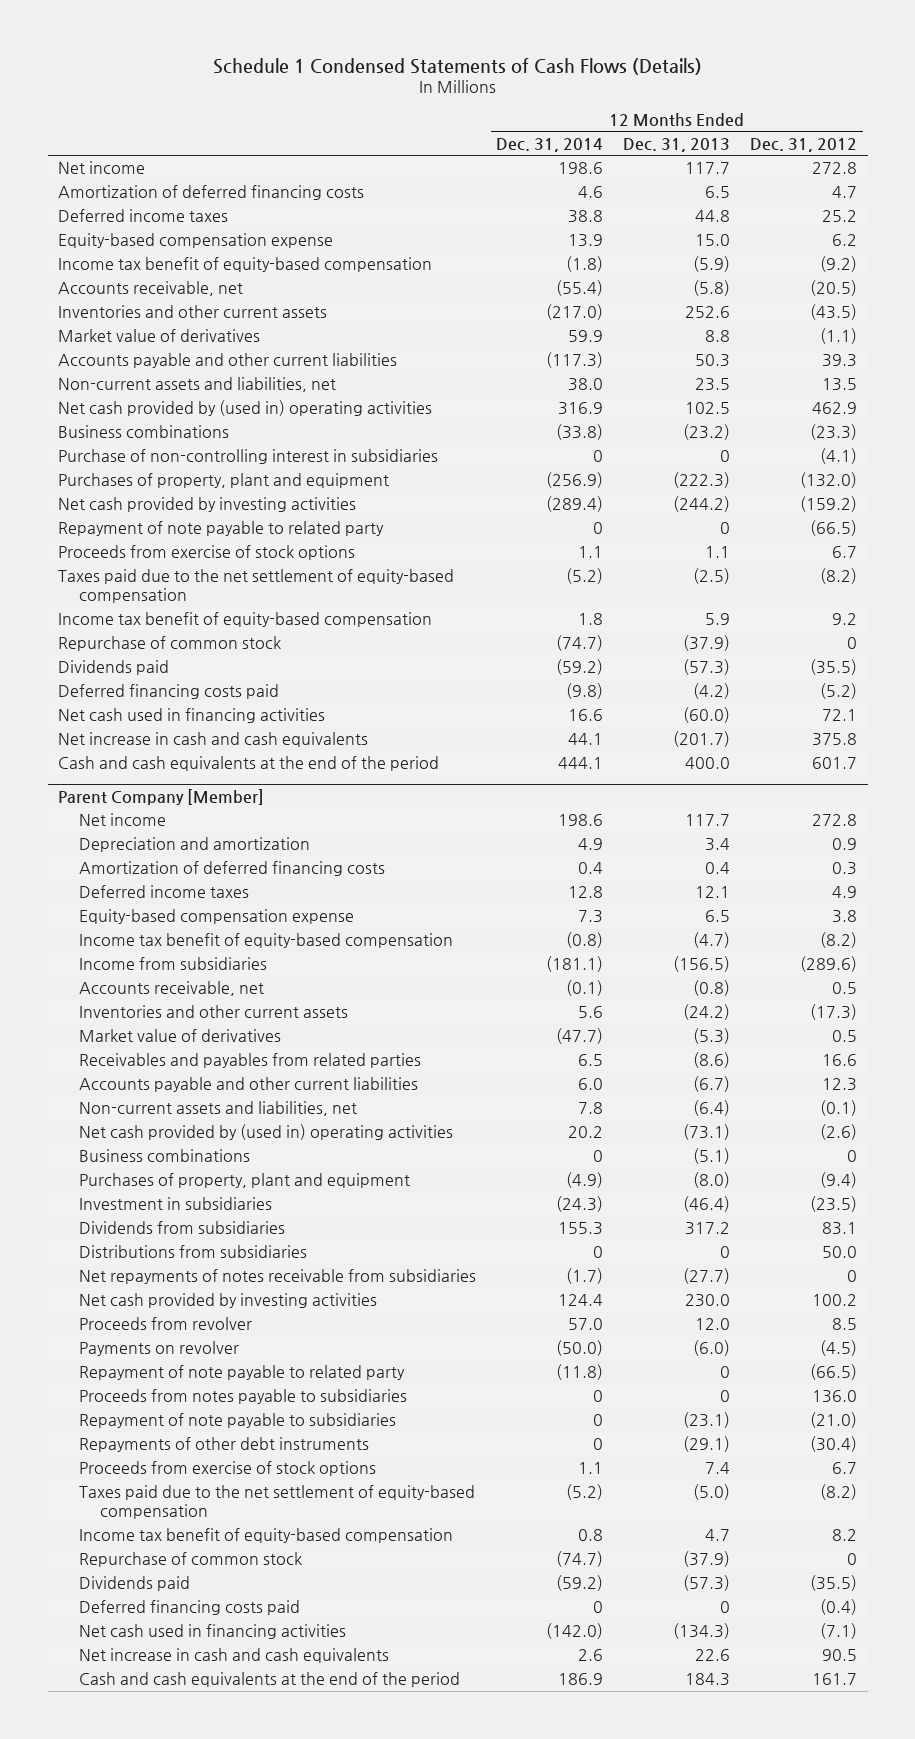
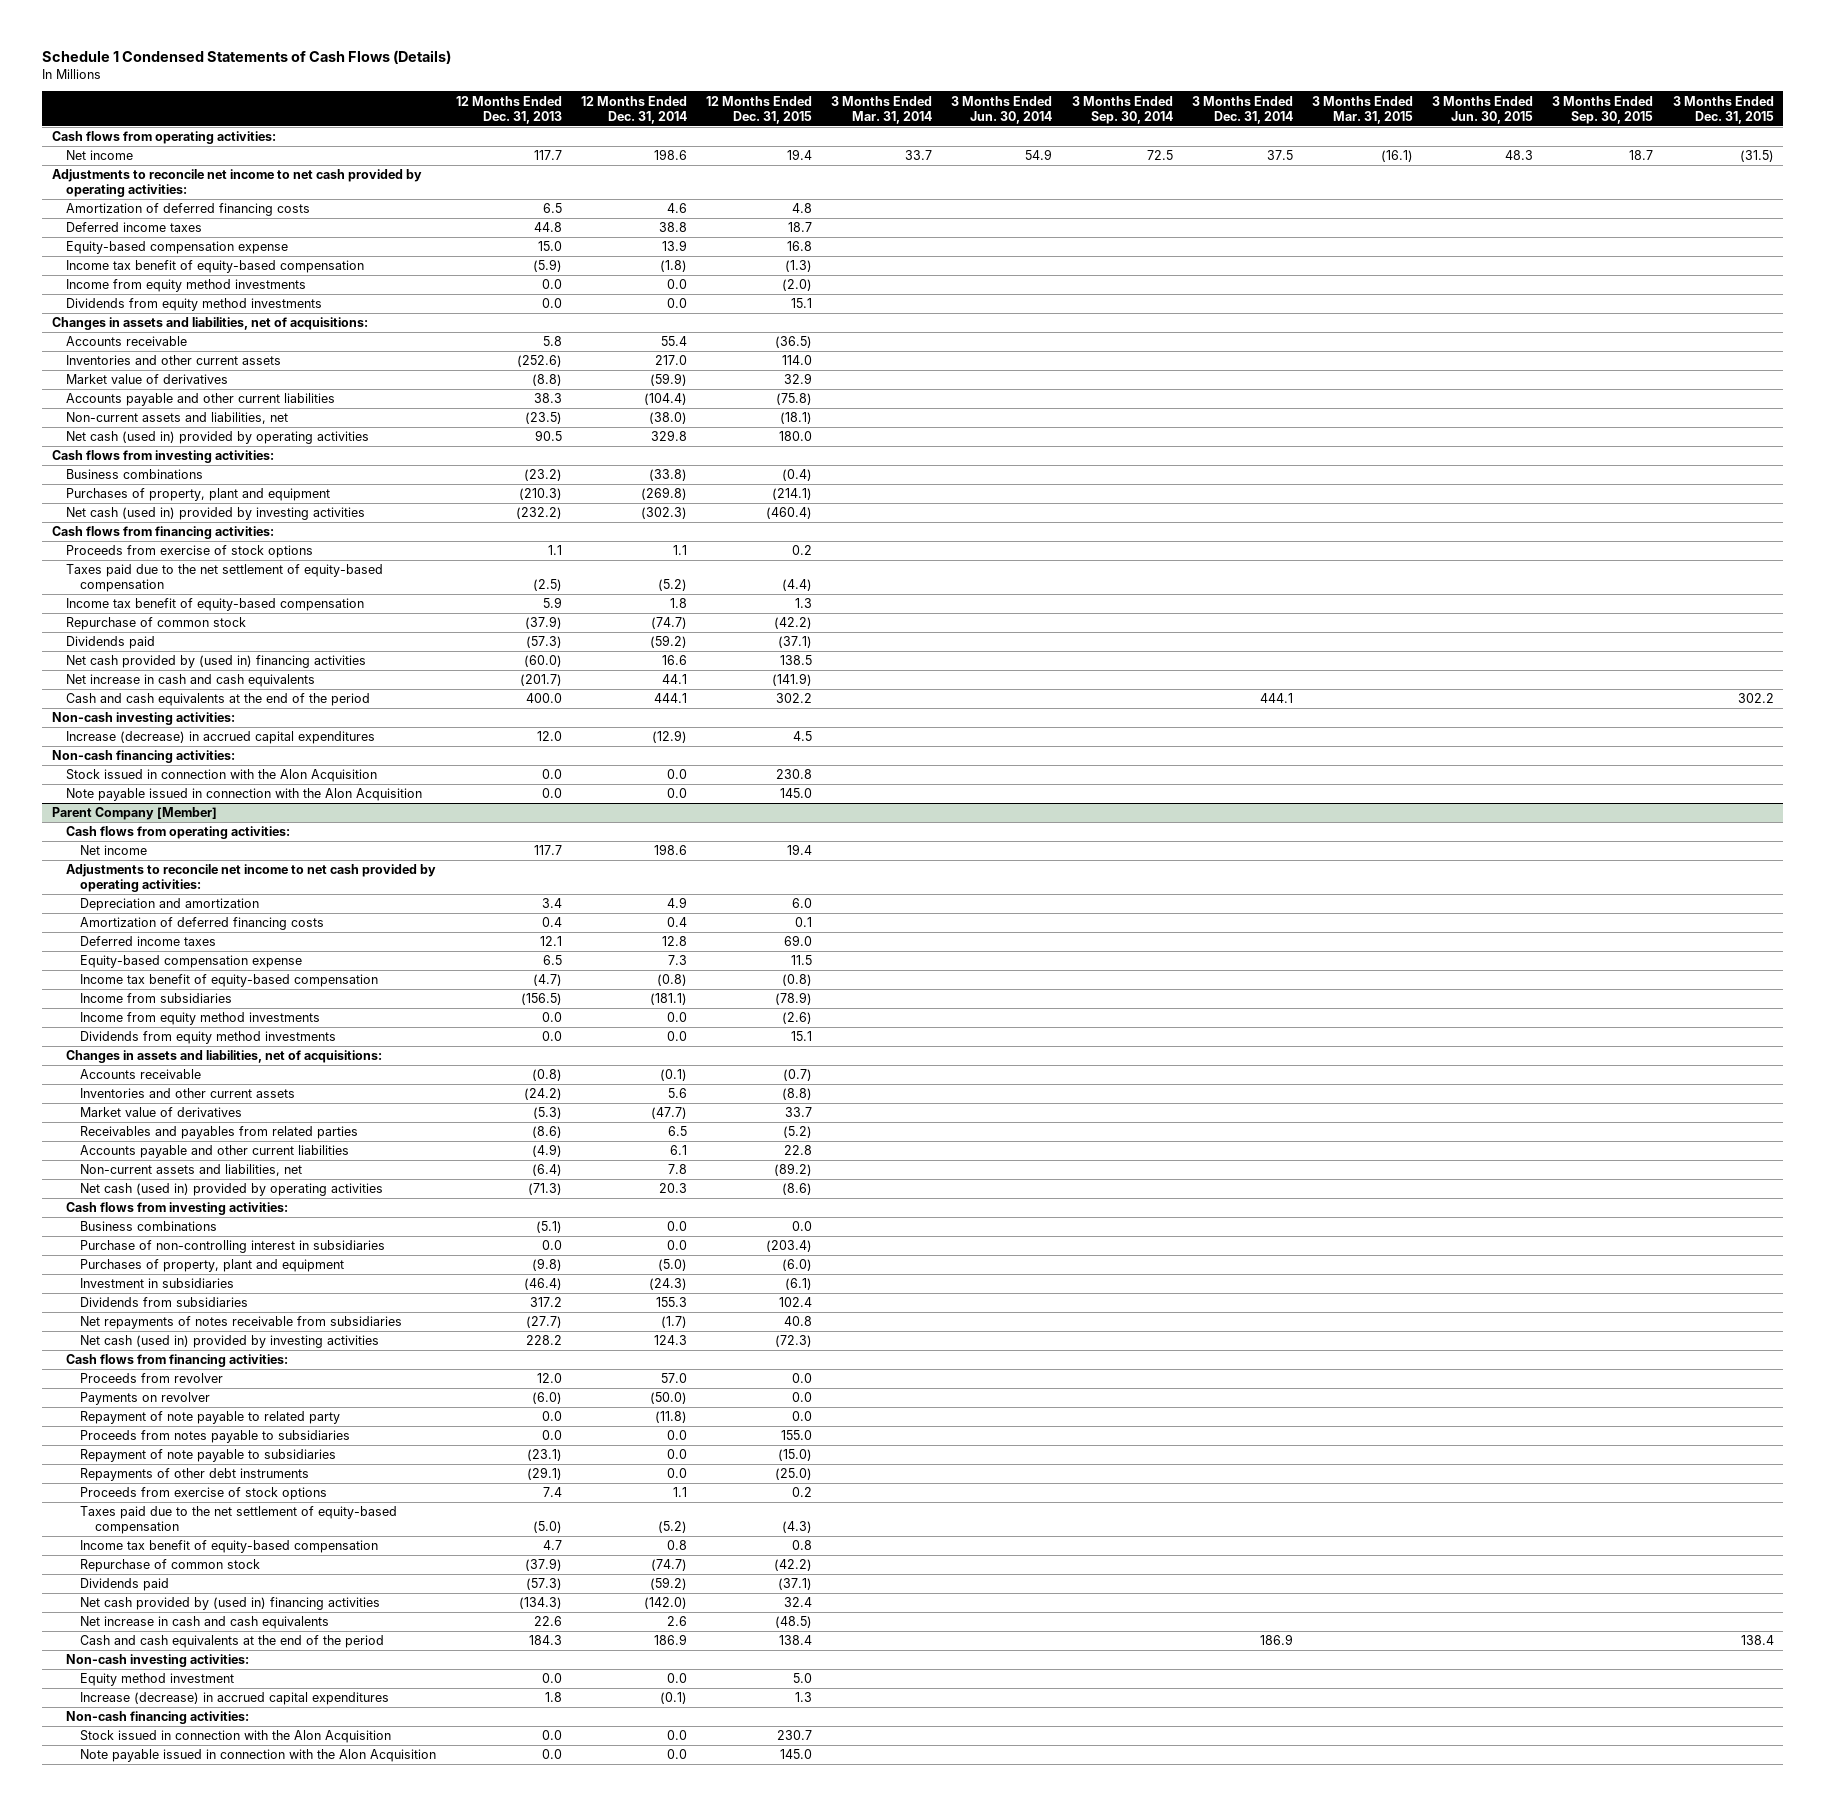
[750,137,858,152] Dec. 31, 2012 -> none
none -> [705,95,812,124] 12 Months Ended Dec. 31, 2015
none -> [831,95,933,124] 3 Months Ended Mar. 31, 2014
none -> [951,95,1053,124] 3 Months Ended Jun. 30, 2014
none -> [1071,95,1173,124] 3 Months Ended Sep. 30, 2014
none -> [1191,95,1293,124] 3 Months Ended Dec. 31, 2014
none -> [1311,95,1413,124] 3 Months Ended Mar. 31, 2015
none -> [1432,95,1534,124] 3 Months Ended Jun. 30, 2015
none -> [1552,95,1654,124] 3 Months Ended Sep. 30, 2015
none -> [1672,95,1774,124] 3 Months Ended Dec. 31, 2015
none -> [51,131,276,145] Cash flows from operating activities:
none -> [51,169,422,198] Adjustments to reconcile net income to net cash provided by operating activities:
none -> [66,279,307,293] Income from equity method investments
none -> [66,298,323,312] Dividends from equity method investments
none -> [51,317,368,331] Changes in assets and liabilities, net of acquisitions:
[57,281,243,297] Accounts receivable, net -> [66,336,188,347] Accounts receivable
[556,280,604,297] (55.4) -> [660,336,687,347] 55.4
[693,280,731,297] (5.8) -> [542,336,562,347] 5.8
[546,304,604,321] (217.0) -> [654,355,687,366] 217.0
[685,306,731,319] 252.6 -> [516,355,562,368] (252.6)
[568,330,604,343] 59.9 -> [649,373,687,387] (59.9)
[705,330,731,343] 8.8 -> [531,374,562,387] (8.8)
[546,352,604,369] (117.3) -> [643,393,687,406] (104.4)
[695,354,731,368] 50.3 -> [533,393,562,404] 38.3
[568,378,604,392] 38.0 -> [648,412,687,425] (38.0)
[695,378,731,392] 23.5 -> [524,412,562,425] (23.5)
[57,400,432,417] Net cash provided by (used in) operating activities -> [66,431,370,445] Net cash (used in) provided by operating activities
[558,402,604,416] 316.9 -> [650,430,687,442] 329.8
[685,402,731,415] 102.5 -> [534,430,562,442] 90.5
none -> [51,450,274,464] Cash flows from investing activities:
[57,449,438,465] Purchase of non-controlling interest in subsidiaries -> none
[57,521,384,537] Repayment of note payable to related party -> none
[546,472,604,489] (256.9) -> [640,487,687,501] (269.8)
[673,472,731,489] (222.3) -> [518,488,562,501] (210.3)
[57,497,356,513] Net cash provided by investing activities -> [66,507,366,521] Net cash (used in) provided by investing activities
[546,496,604,513] (289.4) -> [640,507,687,520] (302.3)
[673,496,731,513] (244.2) -> [515,507,562,520] (232.2)
none -> [51,526,274,540] Cash flows from financing activities:
[57,684,279,700] Deferred financing costs paid -> none
[57,708,325,724] Net cash used in financing activities -> [66,655,367,669] Net cash provided by (used in) financing activities
none -> [51,712,235,726] Non-cash investing activities:
none -> [66,731,376,745] Increase (decrease) in accrued capital expenditures
none -> [51,750,235,764] Non-cash financing activities:
none -> [66,769,378,783] Stock issued in connection with the Alon Acquisition
none -> [66,788,423,802] Note payable issued in connection with the Alon Acquisition
none -> [66,826,291,840] Cash flows from operating activities:
none -> [66,864,437,893] Adjustments to reconcile net income to net cash provided by operating activities:
none -> [80,1012,321,1026] Income from equity method investments
none -> [80,1031,337,1045] Dividends from equity method investments
none -> [66,1050,383,1064] Changes in assets and liabilities, net of acquisitions:
[78,981,264,997] Accounts receivable, net -> [80,1069,202,1080] Accounts receivable
[578,1078,604,1091] 6.0 -> [669,1145,687,1156] 6.1
[693,1076,731,1093] (6.7) -> [531,1144,562,1158] (4.9)
[78,1124,453,1141] Net cash provided by (used in) operating activities -> [80,1183,384,1197] Net cash (used in) provided by operating activities
[568,1126,604,1139] 20.2 -> [658,1183,687,1194] 20.3
[683,1124,731,1141] (73.1) -> [527,1183,562,1196] (71.3)
none -> [66,1202,289,1216] Cash flows from investing activities:
[593,1150,604,1163] 0 -> [666,1221,687,1232] 0.0
none -> [80,1240,386,1254] Purchase of non-controlling interest in subsidiaries
[566,1172,604,1189] (4.9) -> [657,1259,687,1272] (5.0)
[693,1172,731,1189] (8.0) -> [531,1258,562,1272] (9.8)
[78,1245,307,1259] Distributions from subsidiaries -> none
[78,1293,377,1309] Net cash provided by investing activities -> [80,1335,380,1349] Net cash (used in) provided by investing activities
[558,1294,604,1307] 124.4 -> [653,1335,687,1346] 124.3
[685,1294,731,1308] 230.0 -> [525,1335,562,1346] 228.2
none -> [66,1354,289,1368] Cash flows from financing activities:
[720,1366,731,1379] 0 -> [541,1411,562,1422] 0.0
[593,1390,604,1403] 0 -> [666,1430,687,1441] 0.0
[720,1390,731,1403] 0 -> [541,1430,562,1441] 0.0
[593,1414,604,1427] 0 -> [666,1449,687,1460] 0.0
[593,1438,604,1451] 0 -> [666,1468,687,1479] 0.0
[78,1600,300,1616] Deferred financing costs paid -> none
[78,1624,346,1640] Net cash used in financing activities -> [80,1597,381,1611] Net cash provided by (used in) financing activities
none -> [66,1654,250,1668] Non-cash investing activities:
none -> [80,1673,235,1687] Equity method investment
none -> [80,1692,390,1706] Increase (decrease) in accrued capital expenditures
none -> [66,1711,250,1725] Non-cash financing activities:
none -> [80,1730,392,1744] Stock issued in connection with the Alon Acquisition
none -> [80,1749,437,1763] Note payable issued in connection with the Alon Acquisition

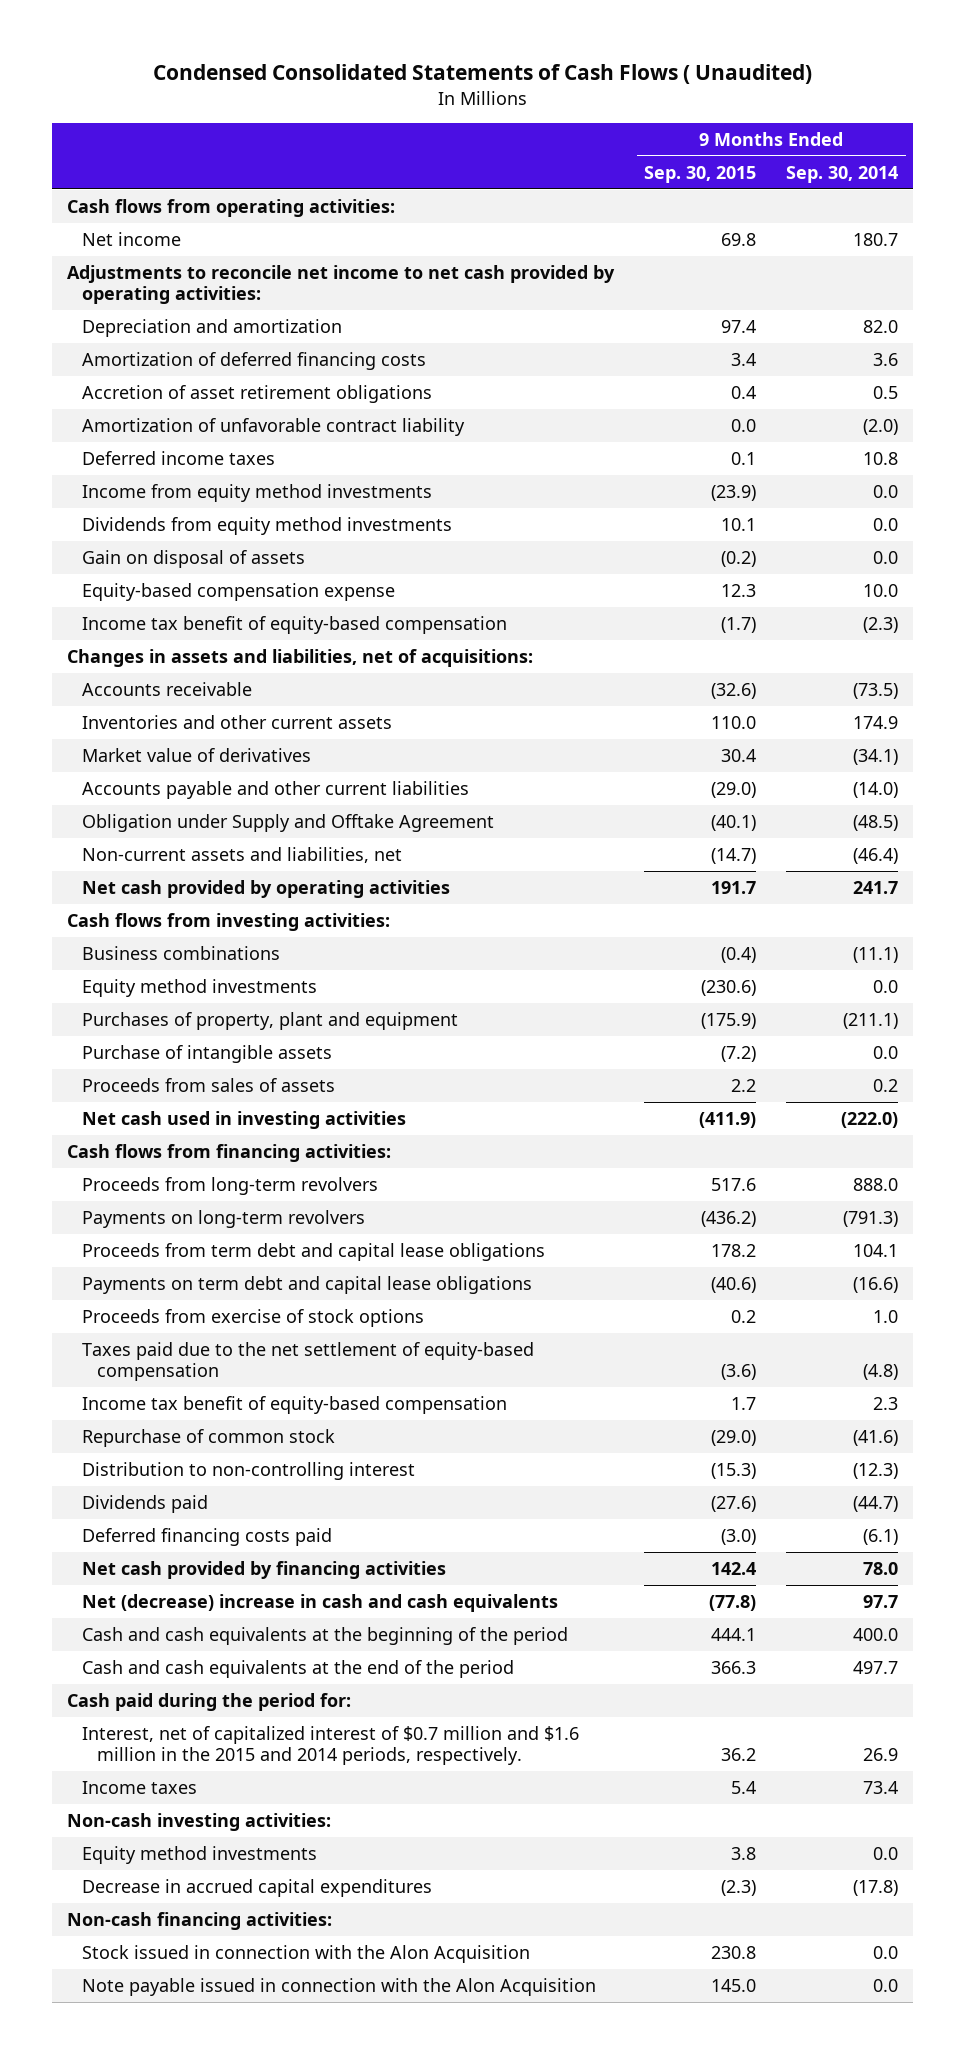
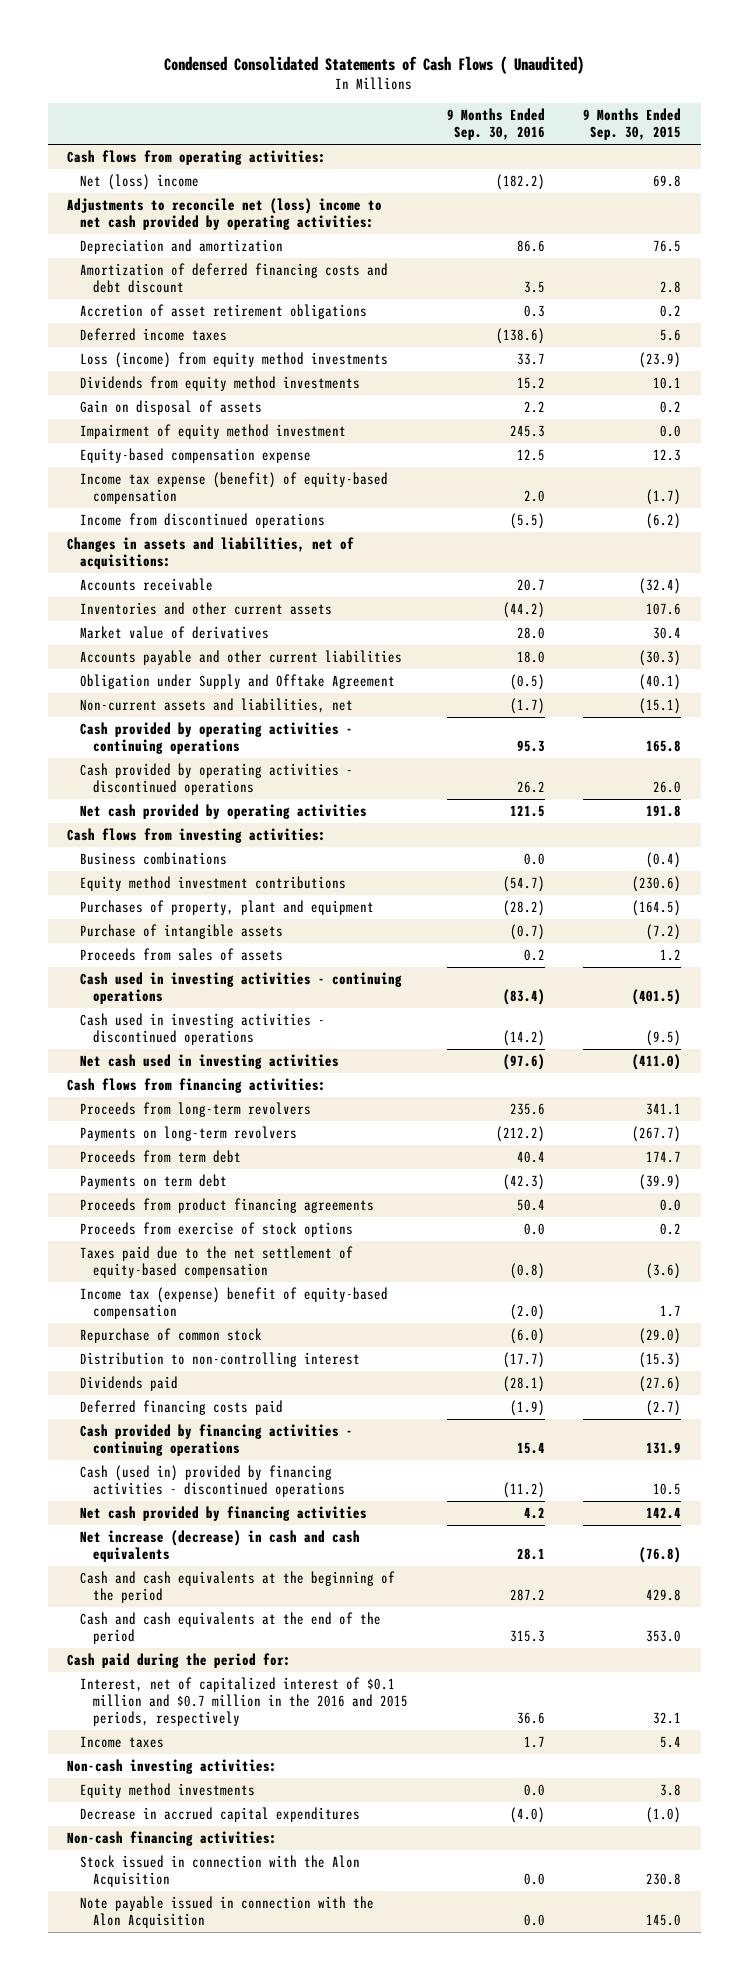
[786,165,899,183] Sep. 30, 2014 -> none
none -> [446,108,545,141] 9 Months Ended Sep. 30, 2016
[82,417,466,436] Amortization of unfavorable contract liability -> none
[82,231,182,246] Net income -> [80,173,200,190] Net (loss) income
[67,264,616,304] Adjustments to reconcile net income to net cash provided by operating activities: -> [67,197,383,230] Adjustments to reconcile net (loss) income to net cash provided by operating activities:
[721,319,757,333] 97.4 -> [653,239,682,252] 76.5
[82,351,427,370] Amortization of deferred financing costs -> [80,262,389,293] Amortization of deferred financing costs and debt discount
[731,352,757,366] 3.4 -> [660,280,682,293] 2.8
[731,385,757,399] 0.4 -> [660,304,682,317] 0.2
[731,451,757,465] 0.1 -> [660,328,682,341] 5.6
[82,483,433,502] Income from equity method investments -> [80,351,389,368] Loss (income) from equity method investments
[721,550,757,567] (0.2) -> [660,400,682,413] 0.2
none -> [80,423,347,439] Impairment of equity method investment
[82,615,508,634] Income tax benefit of equity-based compensation -> [80,471,389,504] Income tax expense (benefit) of equity-based compensation
none -> [80,512,326,528] Income from discontinued operations
[711,682,757,699] (32.6) -> [639,577,682,594] (32.4)
[711,715,757,729] 110.0 -> [646,602,682,615] 107.6
[711,781,757,798] (29.0) -> [639,649,682,666] (30.3)
[711,847,757,864] (14.7) -> [639,697,682,714] (15.1)
none -> [80,721,354,754] Cash provided by operating activities - continuing operations
none -> [80,762,354,795] Cash provided by operating activities - discontinued operations
[711,880,757,894] 191.7 -> [646,804,682,817] 191.8
[82,978,318,997] Equity method investments -> [80,875,347,891] Equity method investment contributions
[701,1012,757,1029] (175.9) -> [632,899,682,916] (164.5)
[731,1078,757,1092] 2.2 -> [660,948,682,961] 1.2
none -> [80,971,403,1004] Cash used in investing activities - continuing operations
none -> [80,1012,326,1045] Cash used in investing activities - discontinued operations
[699,1111,757,1128] (411.9) -> [632,1053,682,1070] (411.0)
[711,1177,757,1191] 517.6 -> [646,1102,682,1115] 341.1
[701,1210,757,1227] (436.2) -> [632,1125,682,1142] (267.7)
[82,1242,546,1261] Proceeds from term debt and capital lease obligations -> [80,1149,242,1163] Proceeds from term debt
[711,1243,757,1257] 178.2 -> [646,1150,682,1163] 174.7
[82,1275,533,1294] Payments on term debt and capital lease obligations -> [80,1173,228,1189] Payments on term debt
[711,1276,757,1293] (40.6) -> [639,1173,682,1190] (39.9)
none -> [80,1197,375,1213] Proceeds from product financing agreements
[82,1395,508,1414] Income tax benefit of equity-based compensation -> [80,1286,389,1319] Income tax (expense) benefit of equity-based compensation
[721,1528,757,1545] (3.0) -> [646,1399,682,1416] (2.7)
none -> [80,1423,354,1456] Cash provided by financing activities - continuing operations
none -> [80,1464,346,1497] Cash (used in) provided by financing activities - discontinued operations
[82,1593,559,1612] Net (decrease) increase in cash and cash equivalents -> [80,1529,361,1562] Net increase (decrease) in cash and cash equivalents
[709,1594,757,1611] (77.8) -> [639,1546,682,1563] (76.8)
[711,1627,757,1641] 444.1 -> [646,1588,682,1601] 429.8
[711,1660,757,1674] 366.3 -> [646,1629,682,1642] 353.0
[82,1725,580,1765] Interest, net of capitalized interest of $0.7 million and $1.6 million in the 2015 and 2014 periods, respectively. -> [80,1676,409,1726] Interest, net of capitalized interest of $0.1 million and $0.7 million in the 2016 and 2015 periods, respectively
[721,1747,757,1761] 36.2 -> [653,1711,682,1724] 32.1
[721,1879,757,1896] (2.3) -> [646,1806,682,1823] (1.0)

